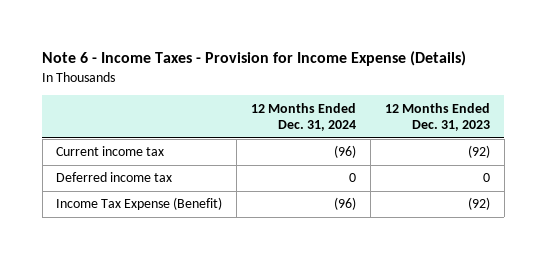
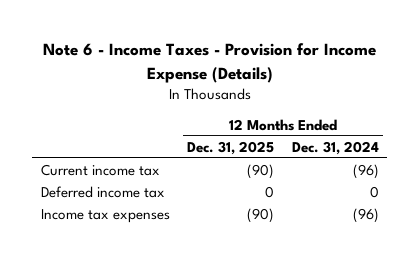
[384,102,490,132] 12 Months Ended Dec. 31, 2023 -> none
none -> [187,140,275,155] Dec. 31, 2025
[56,197,223,211] Income Tax Expense (Benefit) -> [40,208,170,223] Income tax expenses

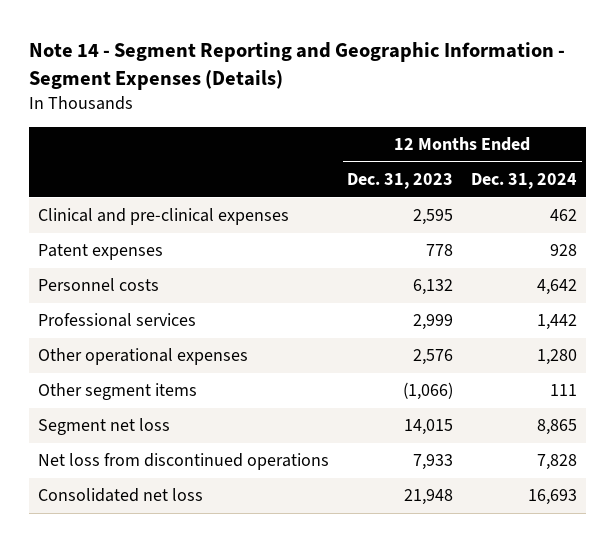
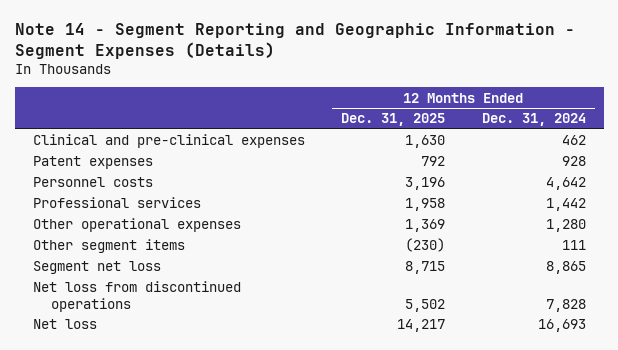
[347,173,454,190] Dec. 31, 2023 -> none
none -> [341,113,446,127] Dec. 31, 2025
[38,488,204,503] Consolidated net loss -> [32,319,97,330] Net loss

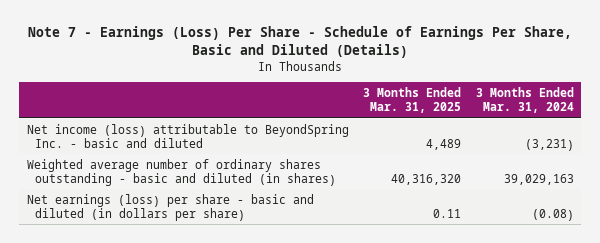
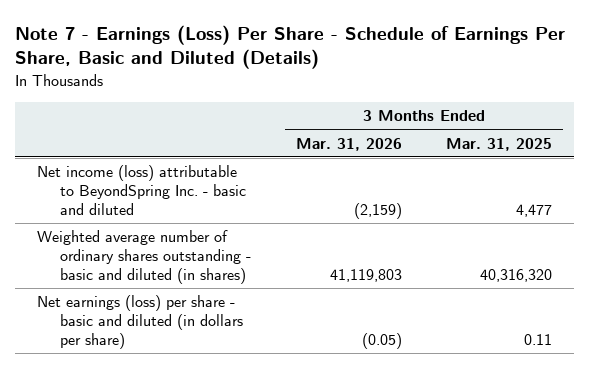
[475,87,574,113] 3 Months Ended Mar. 31, 2024 -> none
none -> [295,137,402,151] Mar. 31, 2026
[426,138,462,150] 4,489 -> [515,203,552,217] 4,477

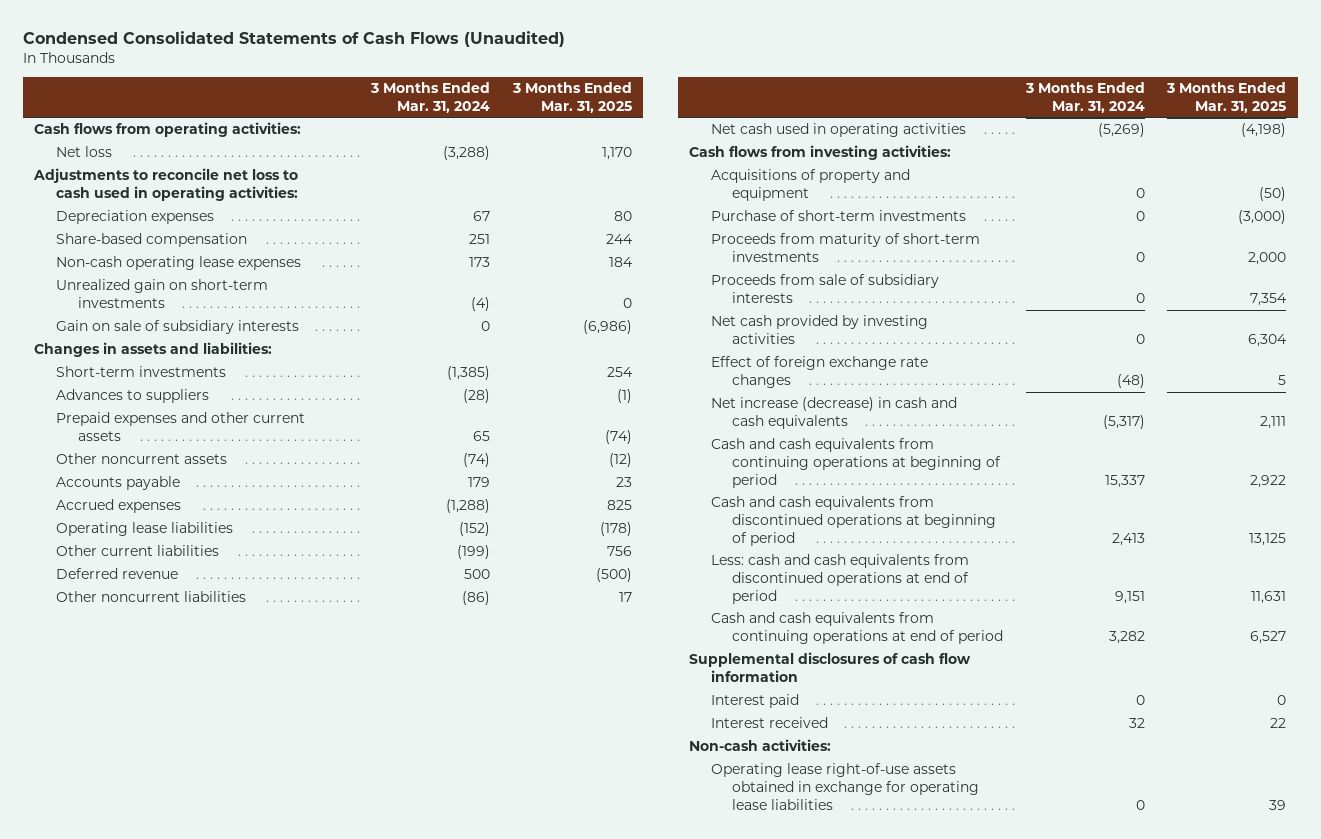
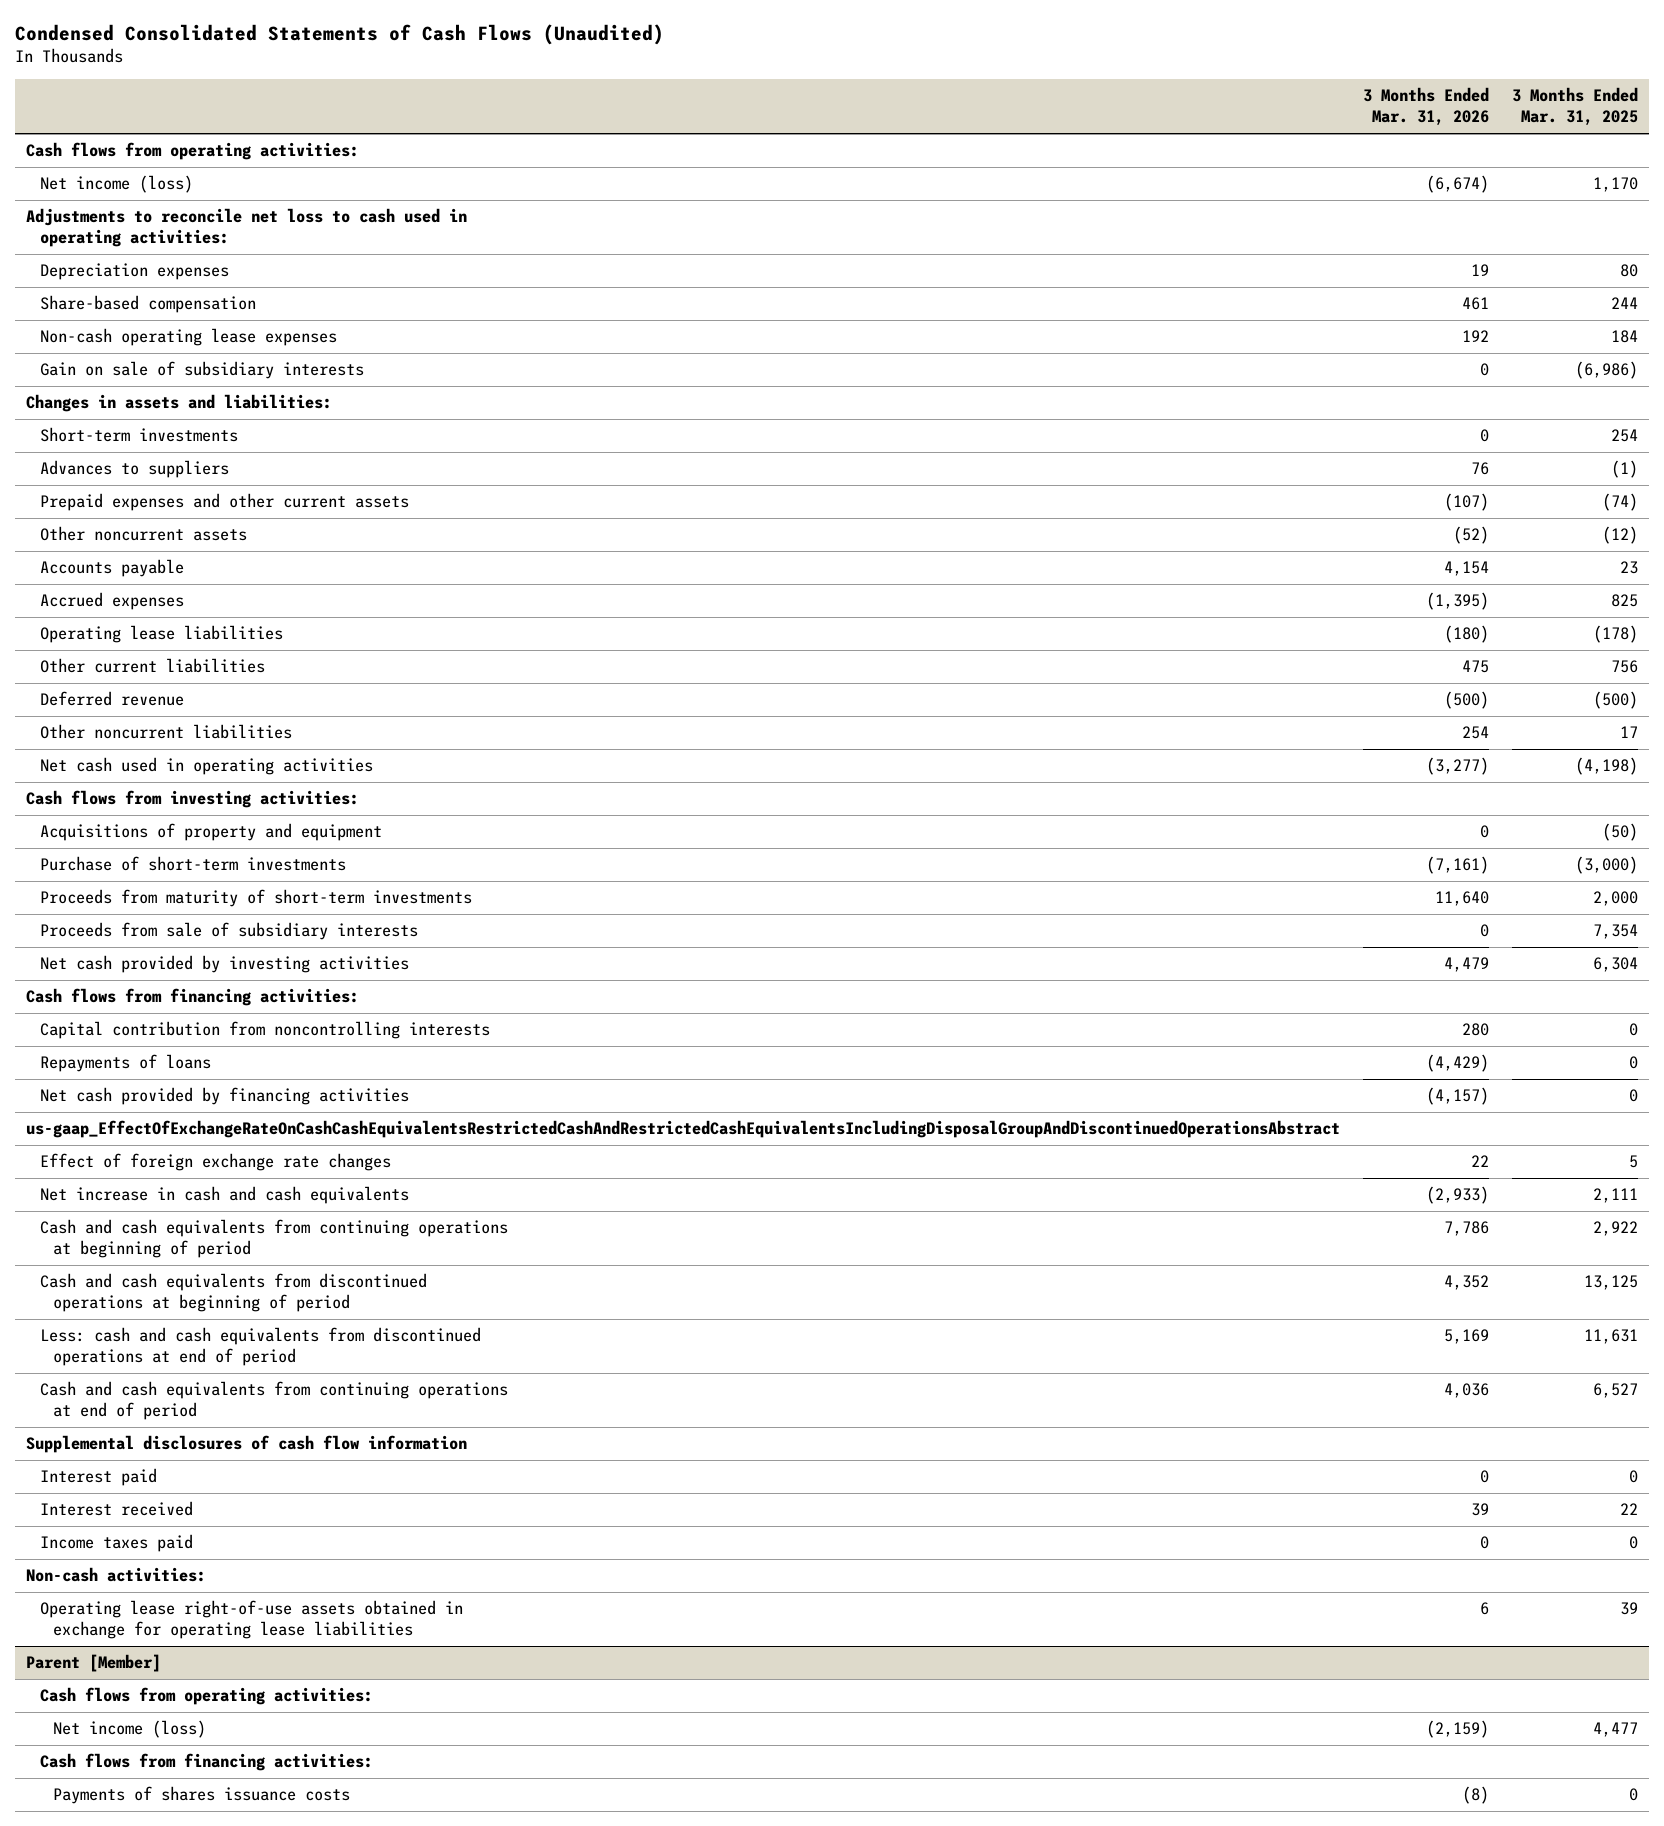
[370,82,491,113] 3 Months Ended Mar. 31, 2024 -> none
none -> [1362,87,1489,127] 3 Months Ended Mar. 31, 2026
[56,146,113,158] Net loss -> [39,175,193,194] Net income (loss)
[56,279,269,309] Unrealized gain on short-term investments -> none
none -> [26,988,360,1007] Cash flows from financing activities:
none -> [39,1021,490,1040] Capital contribution from noncontrolling interests
none -> [39,1054,211,1073] Repayments of loans
none -> [39,1087,409,1106] Net cash provided by financing activities
none -> [26,1120,1341,1139] us-gaap_EffectOfExchangeRateOnCashCashEquivalentsRestrictedCashAndRestrictedCashEquivalentsIncludingDisposalGroupAndDiscontinuedOperationsAbstract
[710,397,957,430] Net increase (decrease) in cash and cash equivalents -> [39,1186,409,1205] Net increase in cash and cash equivalents
none -> [39,1534,193,1553] Income taxes paid
none -> [26,1654,162,1673] Parent [Member]
none -> [39,1687,373,1706] Cash flows from operating activities:
none -> [53,1720,207,1739] Net income (loss)
none -> [39,1753,373,1772] Cash flows from financing activities:
none -> [53,1786,351,1805] Payments of shares issuance costs

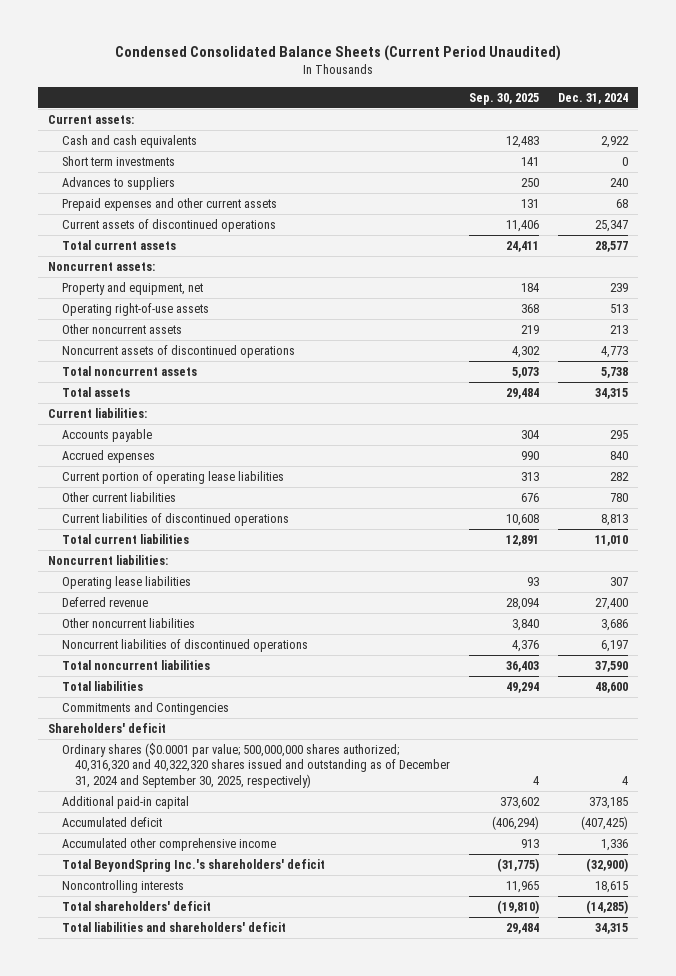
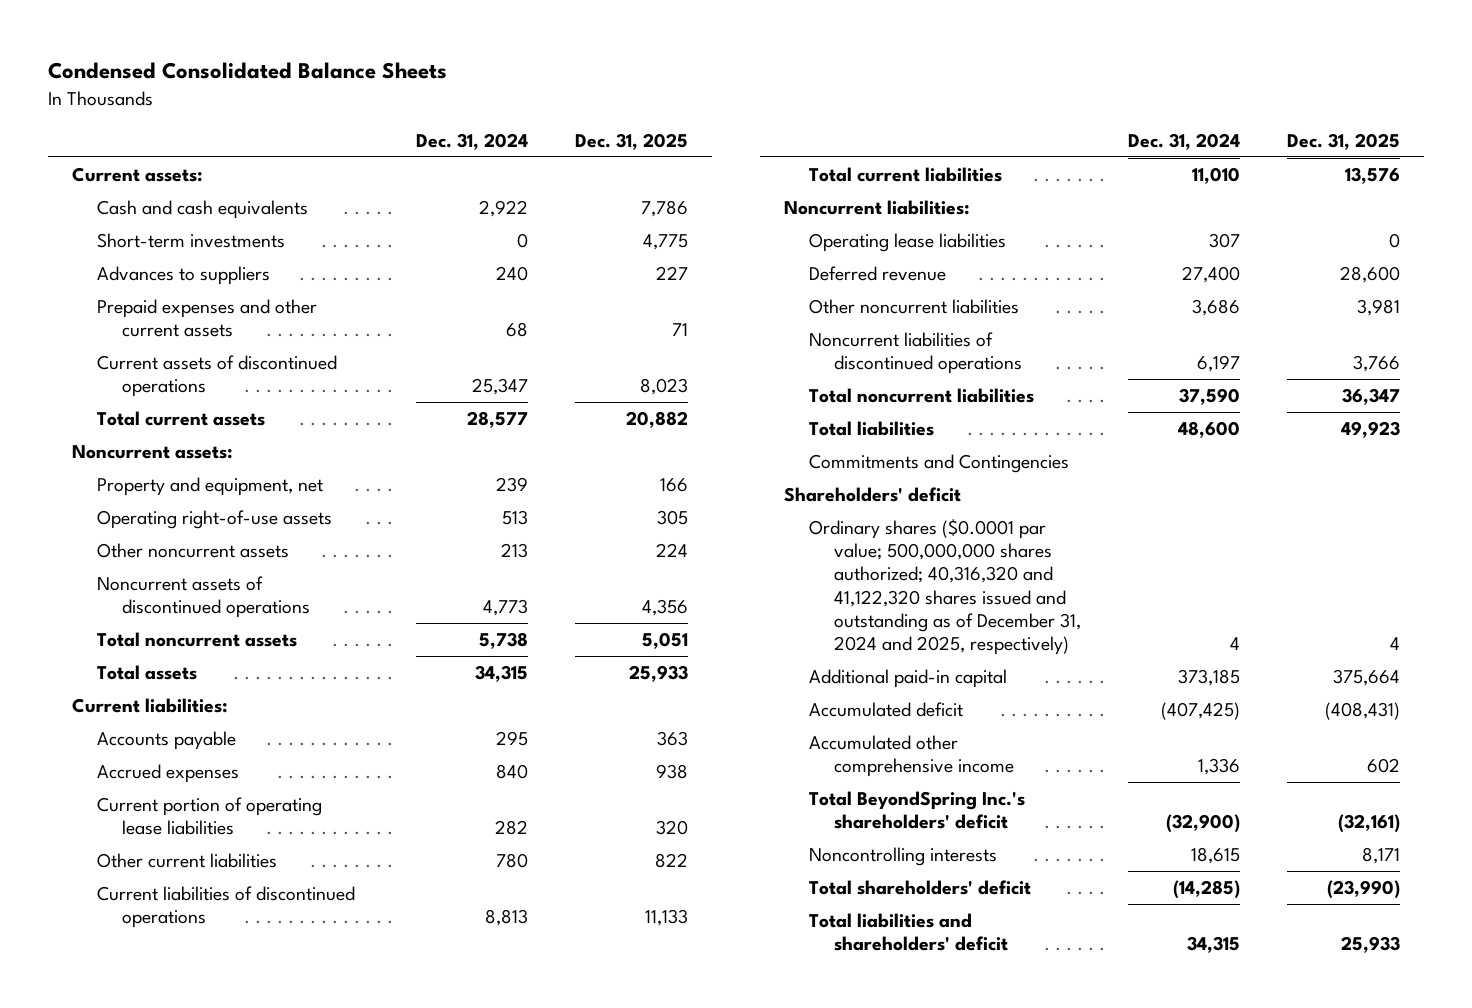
[114,45,561,62] Condensed Consolidated Balance Sheets (Current Period Unaudited) -> [48,62,448,80] Condensed Consolidated Balance Sheets
[469,92,540,105] Sep. 30, 2025 -> none
none -> [575,132,689,150] Dec. 31, 2025
[61,155,175,166] Short term investments -> [97,232,286,248] Short-term investments
[61,742,451,788] Ordinary shares ($0.0001 par value; 500,000,000 shares authorized; 40,316,320 and 40,322,320 shares issued and outstanding as of December 31, 2024 and September 30, 2025, respectively) -> [809,518,1082,656] Ordinary shares ($0.0001 par value; 500,000,000 shares authorized; 40,316,320 and 41,122,320 shares issued and outstanding as of December 31, 2024 and 2025, respectively)

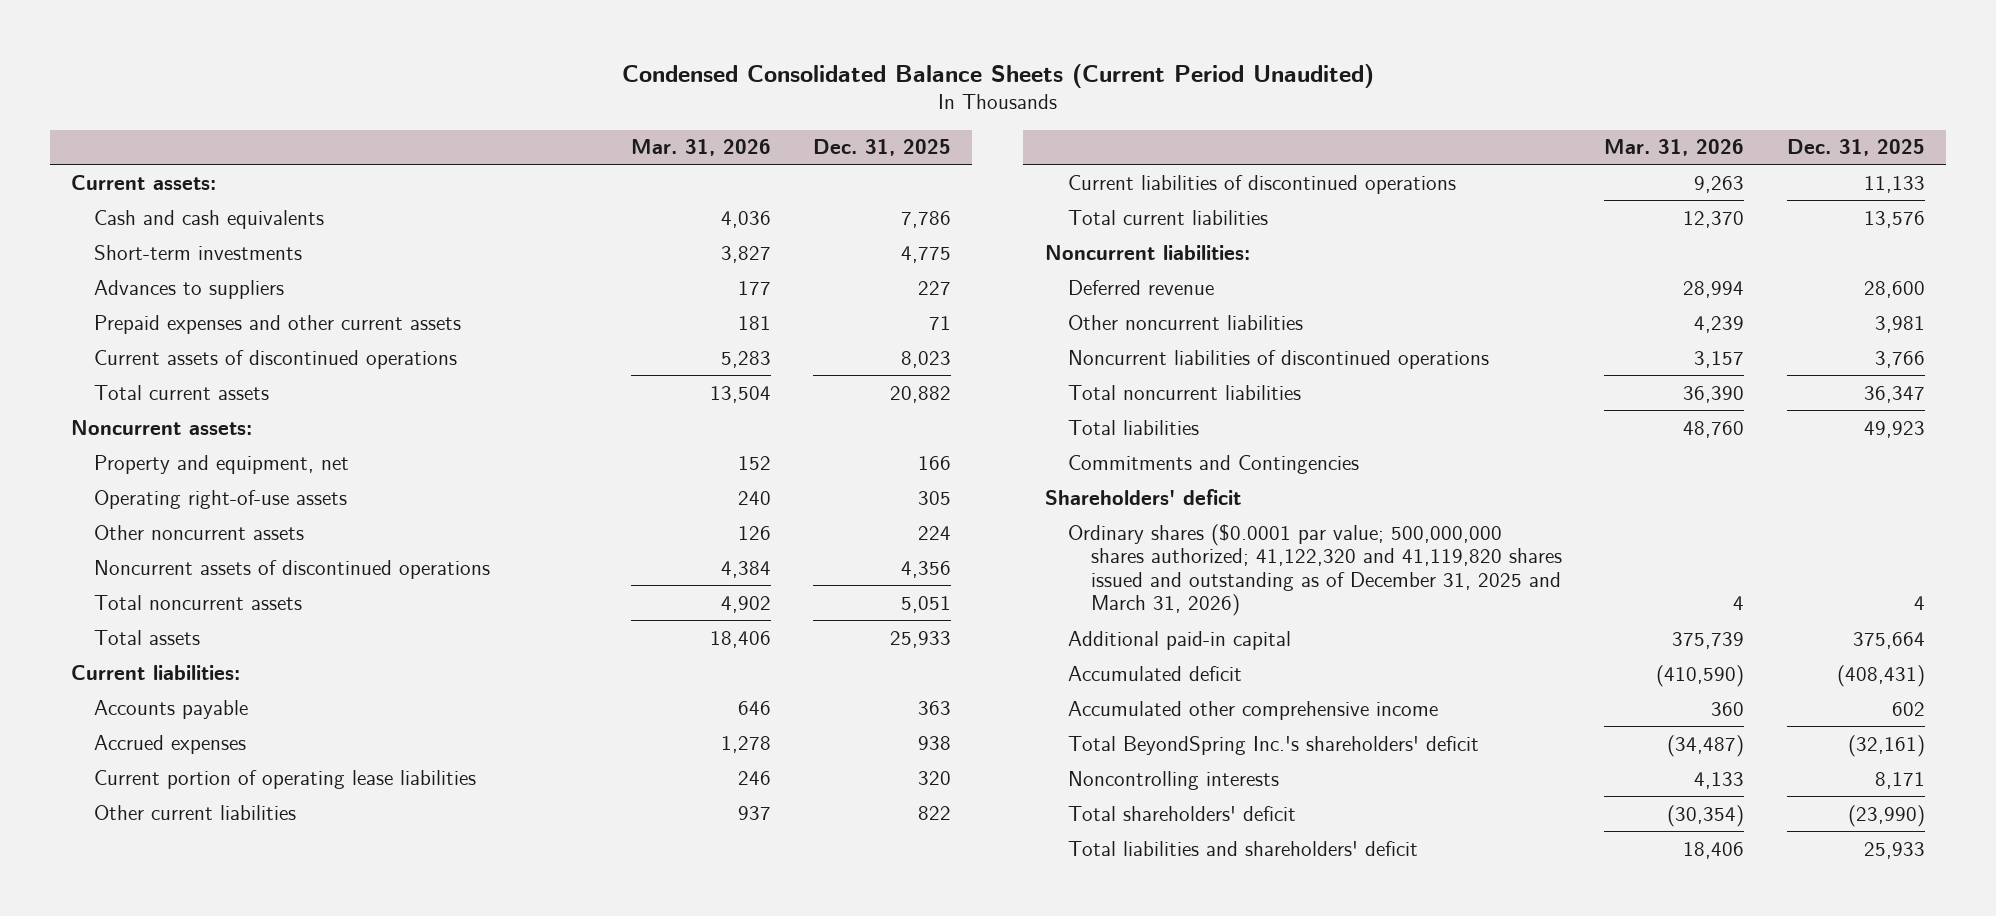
[48,62,448,80] Condensed Consolidated Balance Sheets -> [621,63,1374,88] Condensed Consolidated Balance Sheets (Current Period Unaudited)
[416,132,529,150] Dec. 31, 2024 -> none
none -> [630,139,771,157] Mar. 31, 2026
[809,232,1007,252] Operating lease liabilities -> none
[809,518,1082,656] Ordinary shares ($0.0001 par value; 500,000,000 shares authorized; 40,316,320 and 41,122,320 shares issued and outstanding as of December 31, 2024 and 2025, respectively) -> [1067,523,1562,617] Ordinary shares ($0.0001 par value; 500,000,000 shares authorized; 41,122,320 and 41,119,820 shares issued and outstanding as of December 31, 2025 and March 31, 2026)

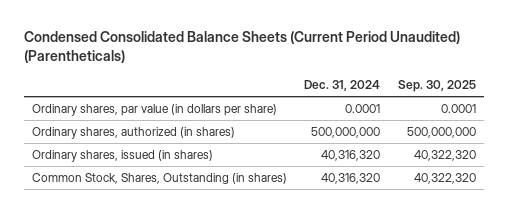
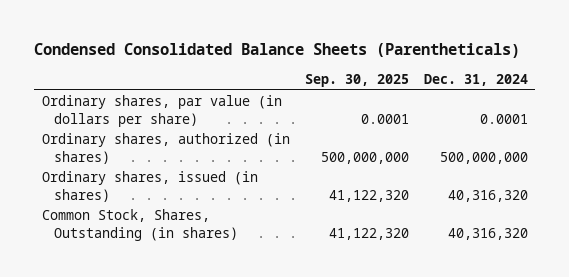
[23,31,460,64] Condensed Consolidated Balance Sheets (Current Period Unaudited) (Parentheticals) -> [33,43,520,59] Condensed Consolidated Balance Sheets (Parentheticals)
[413,149,476,161] 40,322,320 -> [328,189,409,202] 41,122,320
[413,172,476,184] 40,322,320 -> [328,227,409,240] 41,122,320

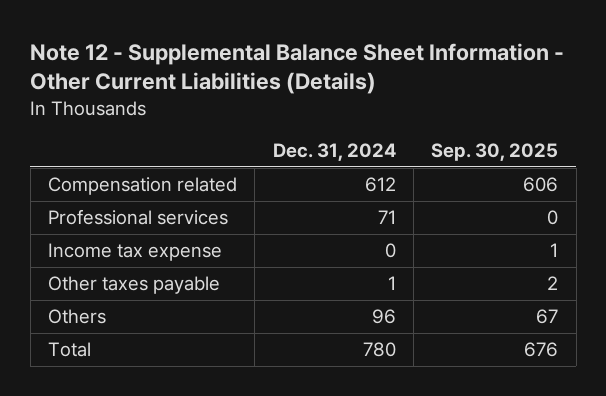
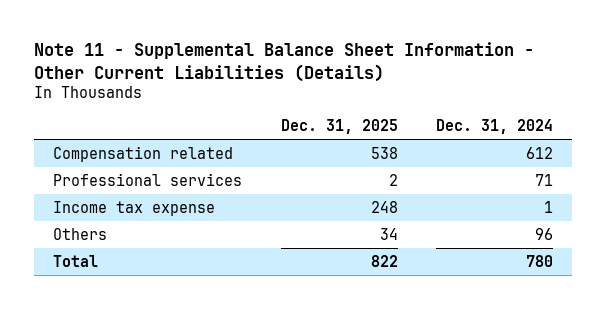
[30,42,565,95] Note 12 - Supplemental Balance Sheet Information - Other Current Liabilities (Details) -> [33,42,534,82] Note 11 - Supplemental Balance Sheet Information - Other Current Liabilities (Details)
[431,143,559,162] Sep. 30, 2025 -> none
none -> [280,119,398,135] Dec. 31, 2025
[47,276,220,295] Other taxes payable -> none
[384,243,396,259] 0 -> [544,200,554,213] 1

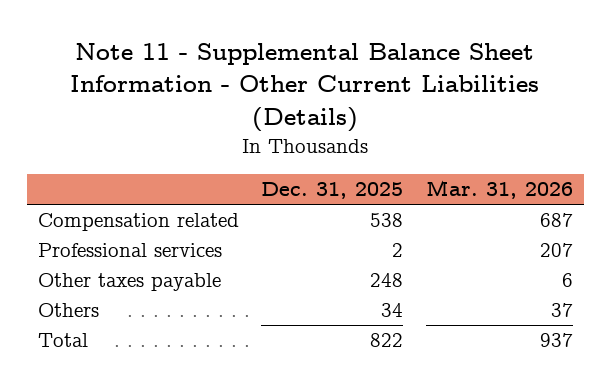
[436,119,554,135] Dec. 31, 2024 -> none
none -> [425,180,573,200] Mar. 31, 2026
[53,200,216,216] Income tax expense -> [38,273,222,292] Other taxes payable

